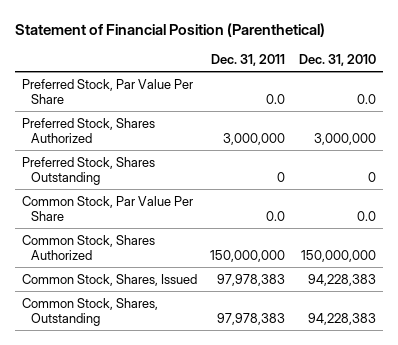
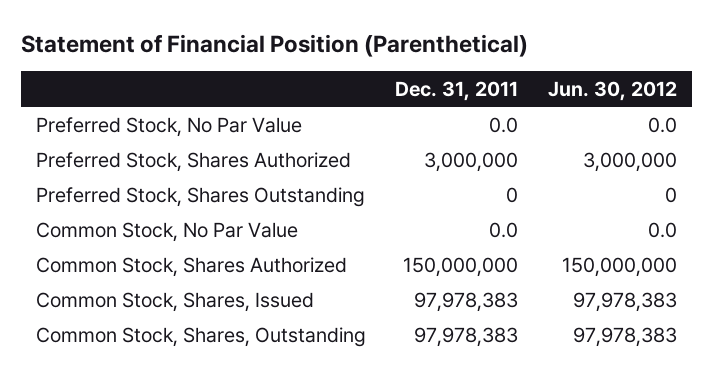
[299,54,377,67] Dec. 31, 2010 -> none
none -> [548,80,678,101] Jun. 30, 2012
[21,78,193,105] Preferred Stock, Par Value Per Share -> [35,116,302,137] Preferred Stock, No Par Value
[21,195,193,222] Common Stock, Par Value Per Share -> [35,221,298,242] Common Stock, No Par Value

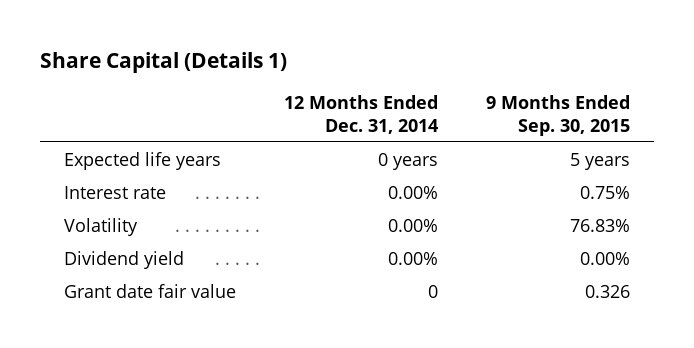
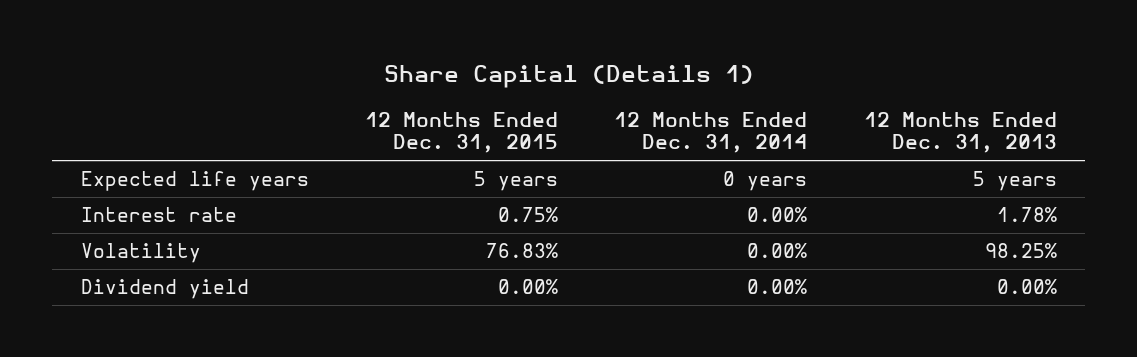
[486,95,631,136] 9 Months Ended Sep. 30, 2015 -> none
none -> [365,111,559,154] 12 Months Ended Dec. 31, 2015
none -> [863,111,1057,154] 12 Months Ended Dec. 31, 2013
[64,283,237,298] Grant date fair value -> none

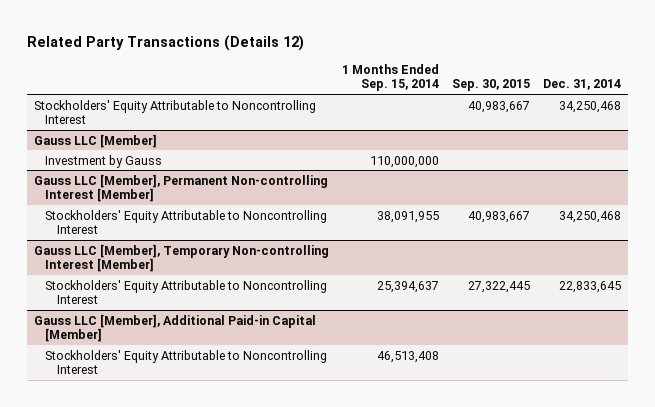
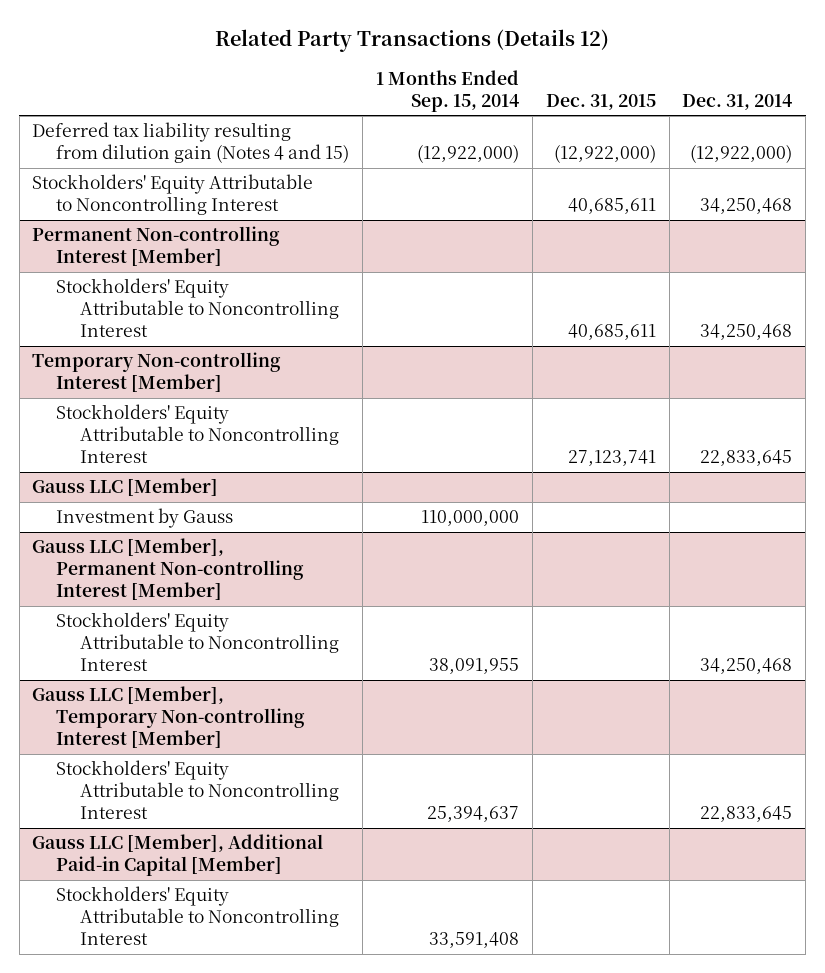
[452,79,531,92] Sep. 30, 2015 -> none
none -> [545,93,656,110] Dec. 31, 2015
none -> [32,122,350,164] Deferred tax liability resulting from dilution gain (Notes 4 and 15)
none -> [32,226,281,267] Permanent Non-controlling Interest [Member]
none -> [56,278,339,338] Stockholders' Equity Attributable to Noncontrolling Interest
none -> [32,352,282,393] Temporary Non-controlling Interest [Member]
none -> [56,404,339,464] Stockholders' Equity Attributable to Noncontrolling Interest
[376,350,439,363] 46,513,408 -> [428,932,519,949] 33,591,408

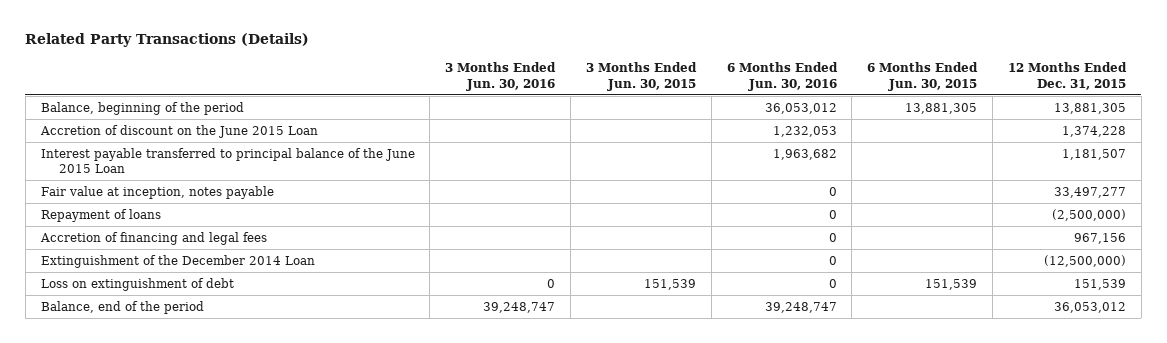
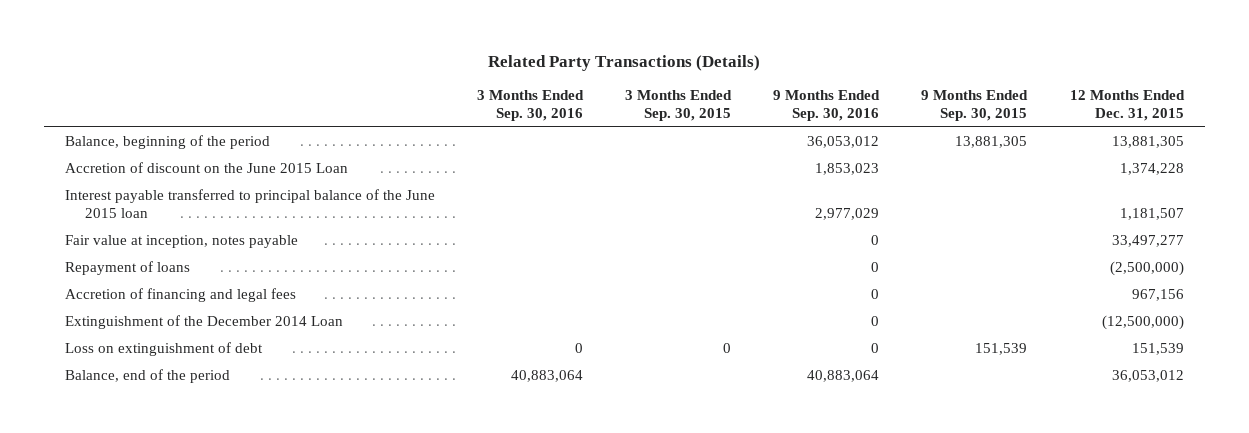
[445,62,557,91] 3 Months Ended Jun. 30, 2016 -> none
[585,62,697,91] 3 Months Ended Jun. 30, 2015 -> none
[726,62,838,91] 6 Months Ended Jun. 30, 2016 -> none
[867,62,979,91] 6 Months Ended Jun. 30, 2015 -> none
none -> [477,89,585,122] 3 Months Ended Sep. 30, 2016
none -> [625,89,733,122] 3 Months Ended Sep. 30, 2015
none -> [773,89,881,122] 9 Months Ended Sep. 30, 2016
none -> [921,89,1029,122] 9 Months Ended Sep. 30, 2015
[40,147,415,174] Interest payable transferred to principal balance of the June 2015 Loan -> [64,189,435,219] Interest payable transferred to principal balance of the June 2015 loan

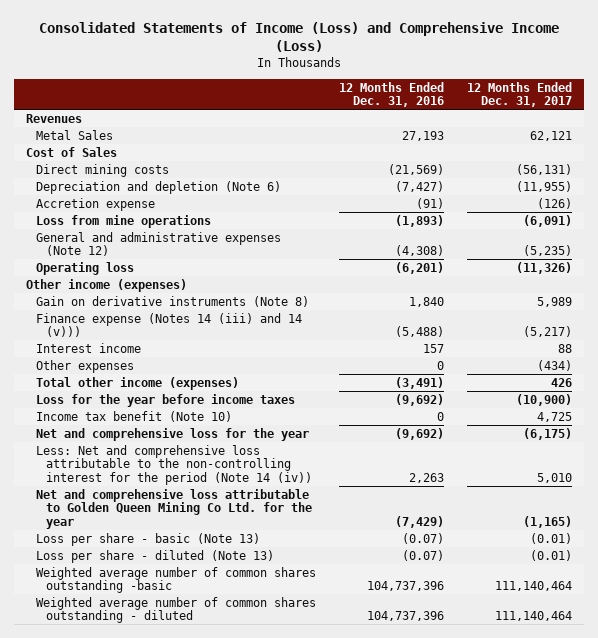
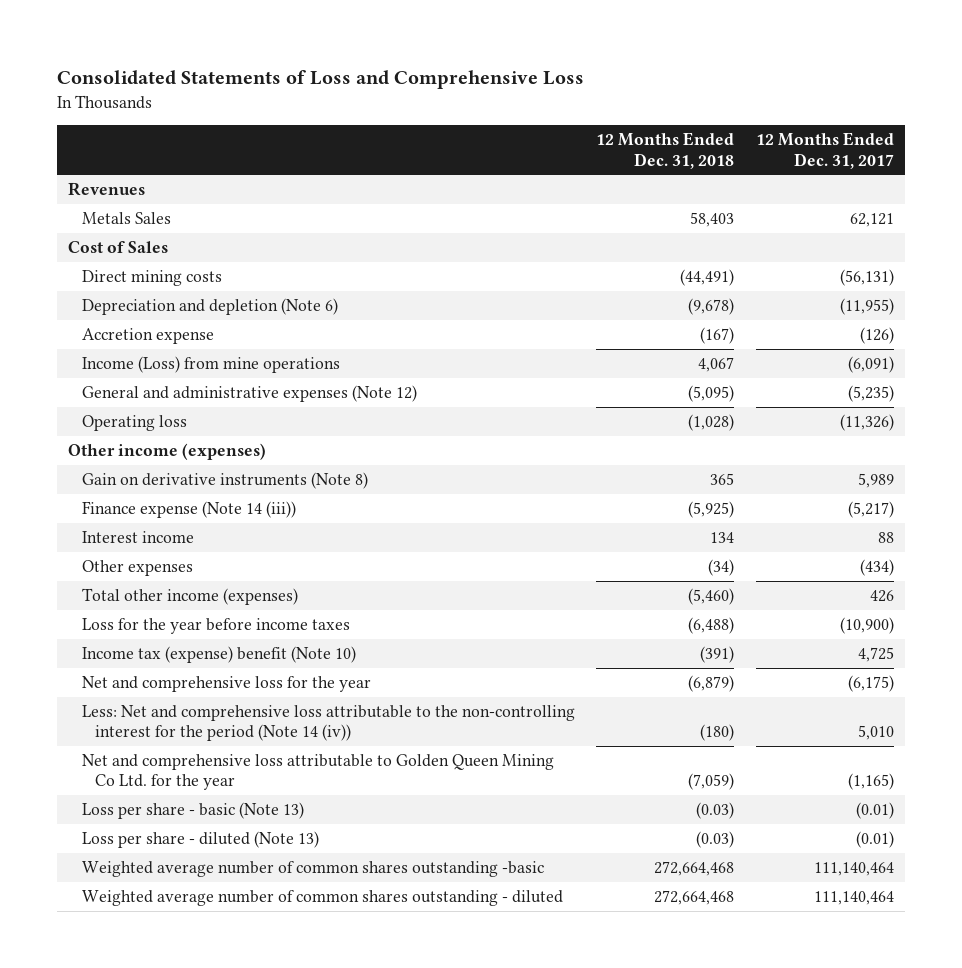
[39,21,560,53] Consolidated Statements of Income (Loss) and Comprehensive Income (Loss) -> [57,70,585,90] Consolidated Statements of Loss and Comprehensive Loss
[339,81,445,108] 12 Months Ended Dec. 31, 2016 -> none
none -> [596,132,735,169] 12 Months Ended Dec. 31, 2018
[36,129,114,140] Metal Sales -> [81,211,171,224] Metals Sales
[36,214,212,228] Loss from mine operations -> [81,355,340,373] Income (Loss) from mine operations
[36,312,303,338] Finance expense (Notes 14 (iii) and 14 (v))) -> [81,500,296,518] Finance expense (Note 14 (iii))
[36,410,233,422] Income tax benefit (Note 10) -> [81,645,356,663] Income tax (expense) benefit (Note 10)

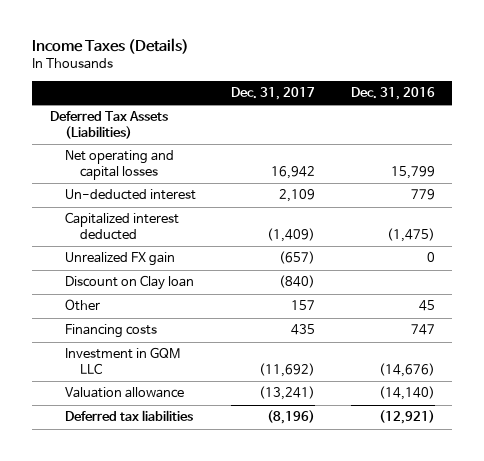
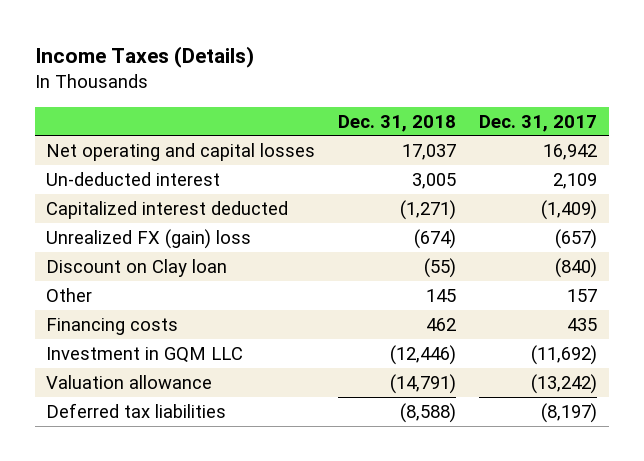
[350,87,435,101] Dec. 31, 2016 -> none
none -> [338,114,457,132] Dec. 31, 2018
[49,111,168,140] Deferred Tax Assets (Liabilities) -> none
[64,252,175,267] Unrealized FX gain -> [46,228,252,249] Unrealized FX (gain) loss
[259,386,316,401] (13,241) -> [531,373,598,394] (13,242)
[267,410,316,425] (8,196) -> [541,402,598,423] (8,197)

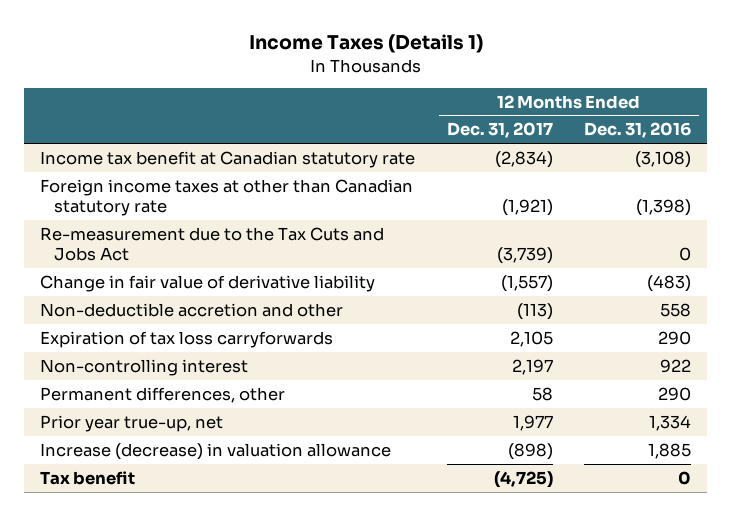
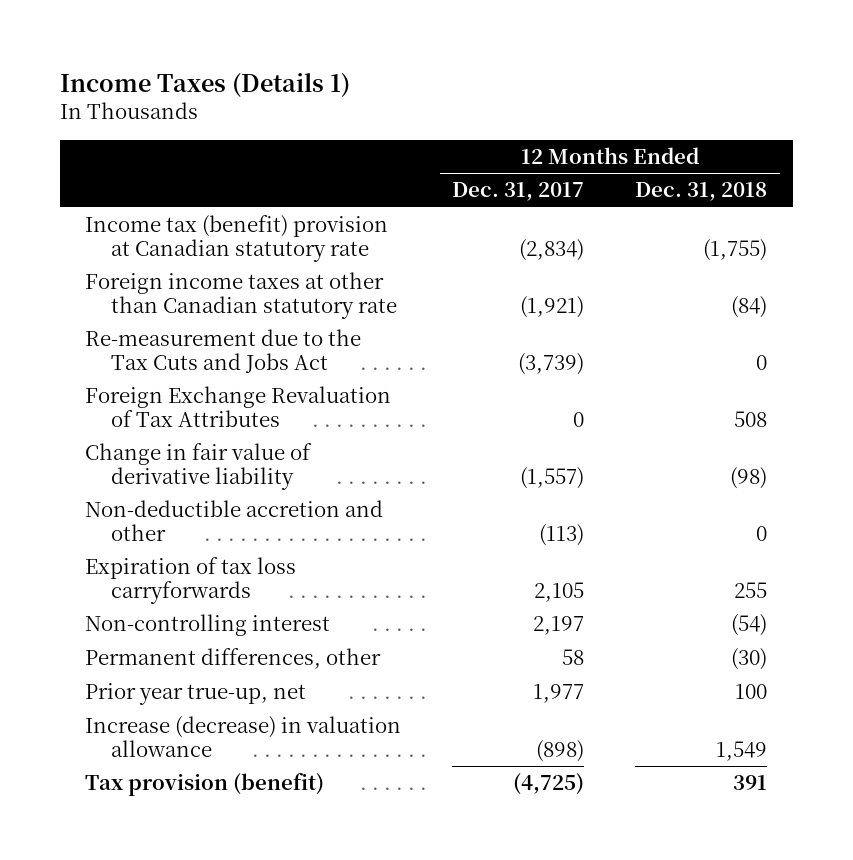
[584,122,692,139] Dec. 31, 2016 -> none
none -> [635,182,768,202] Dec. 31, 2018
[39,150,415,168] Income tax benefit at Canadian statutory rate -> [85,215,389,263] Income tax (benefit) provision at Canadian statutory rate
none -> [85,386,392,428] Foreign Exchange Revaluation of Tax Attributes
[39,470,135,485] Tax benefit -> [85,773,325,797] Tax provision (benefit)

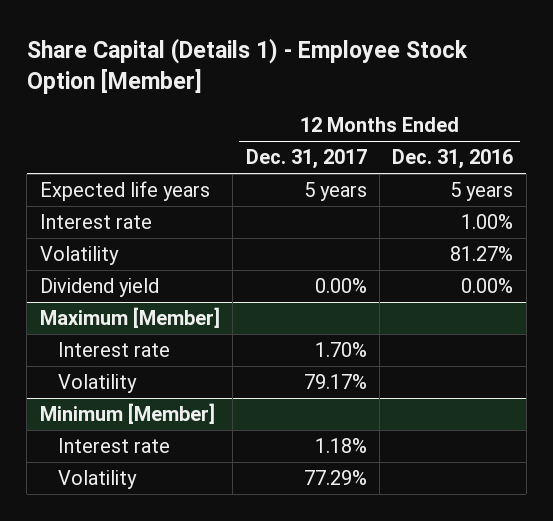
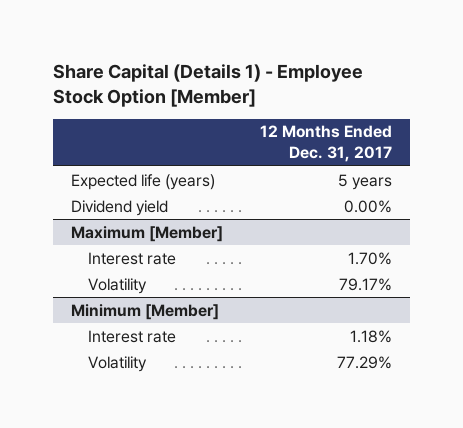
[392,149,514,170] Dec. 31, 2016 -> none
[39,214,152,230] Interest rate -> none
[39,246,119,266] Volatility -> none
[39,181,210,202] Expected life years -> [71,173,216,190] Expected life (years)

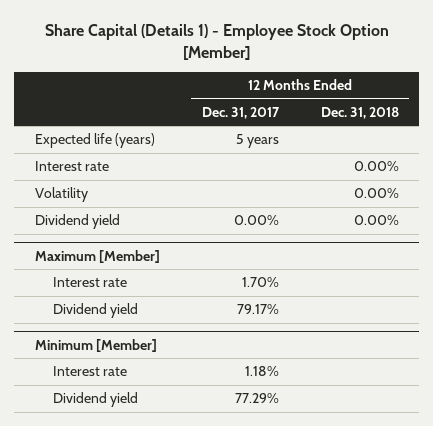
none -> [320,106,399,119] Dec. 31, 2018
none -> [34,161,109,172] Interest rate
none -> [34,187,88,203] Volatility
[87,277,147,294] Volatility -> [52,303,138,319] Dividend yield
[87,355,147,372] Volatility -> [52,392,138,408] Dividend yield

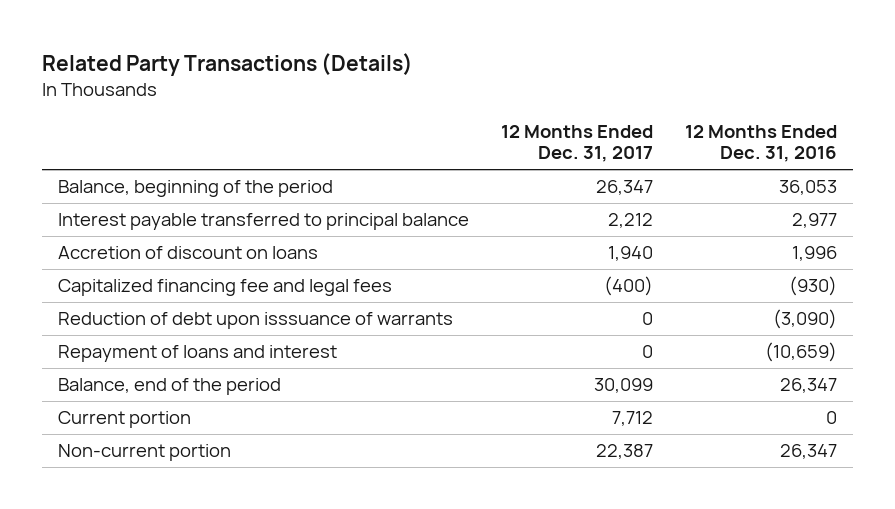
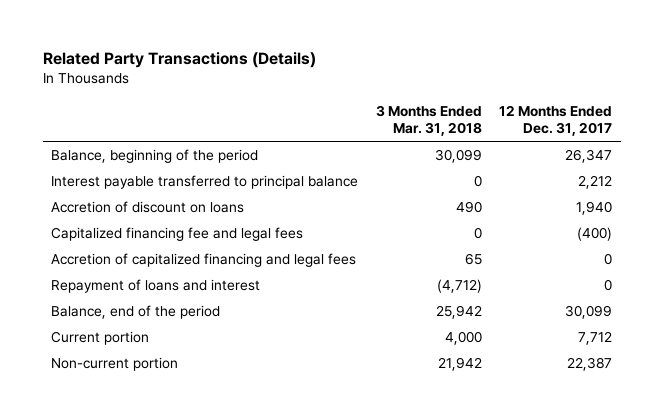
[684,124,837,163] 12 Months Ended Dec. 31, 2016 -> none
none -> [375,104,482,136] 3 Months Ended Mar. 31, 2018
[58,312,454,330] Reduction of debt upon isssuance of warrants -> none
none -> [51,253,357,268] Accretion of capitalized financing and legal fees

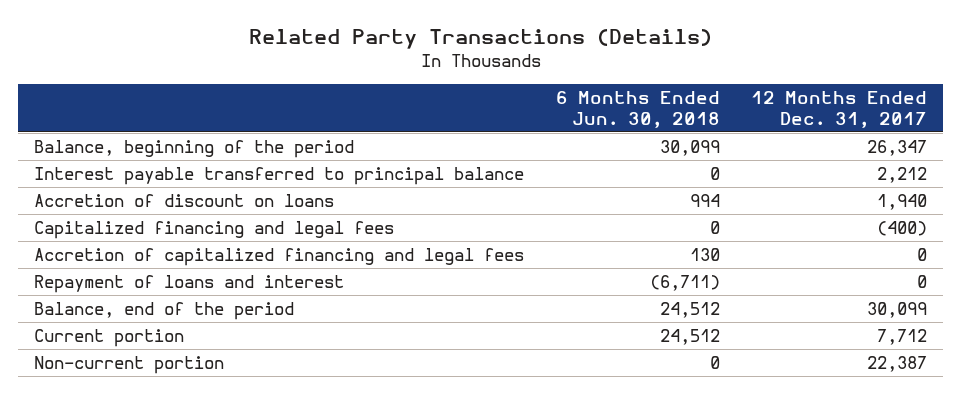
[375,104,482,136] 3 Months Ended Mar. 31, 2018 -> none
none -> [555,90,720,128] 6 Months Ended Jun. 30, 2018
[51,227,304,242] Capitalized financing fee and legal fees -> [34,221,395,240] Capitalized financing and legal fees

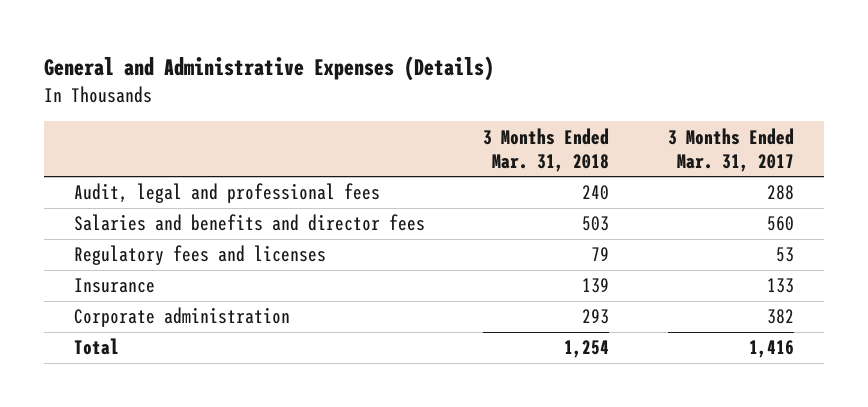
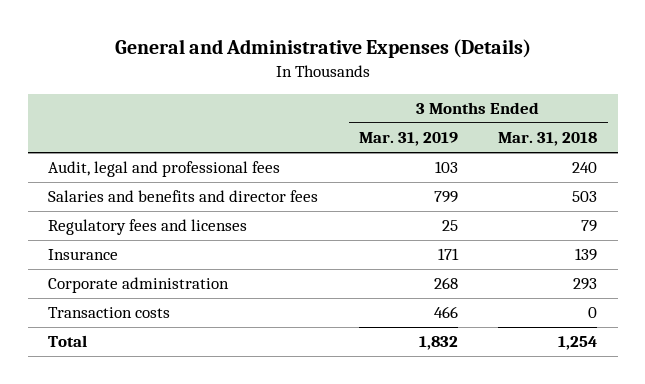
[668,127,795,172] 3 Months Ended Mar. 31, 2017 -> none
none -> [358,132,458,147] Mar. 31, 2019
none -> [48,307,171,319] Transaction costs

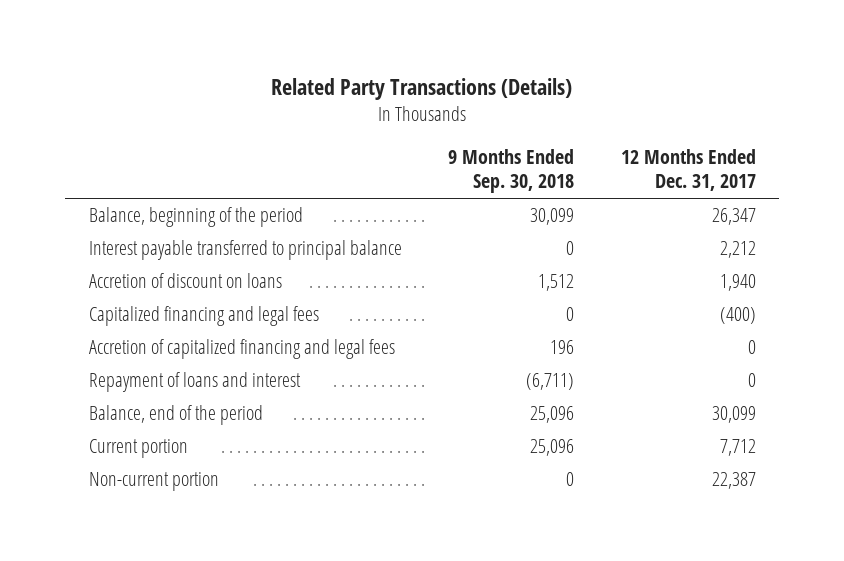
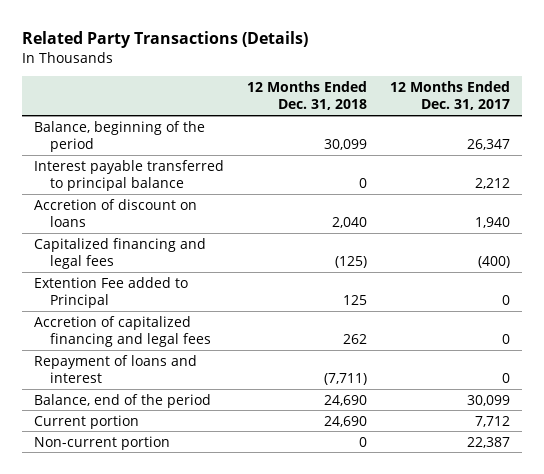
[448,148,575,194] 9 Months Ended Sep. 30, 2018 -> none
none -> [247,80,368,111] 12 Months Ended Dec. 31, 2018
none -> [33,276,188,308] Extention Fee added to Principal

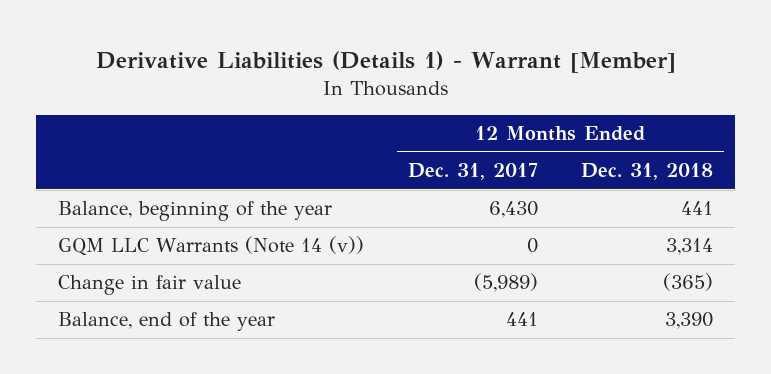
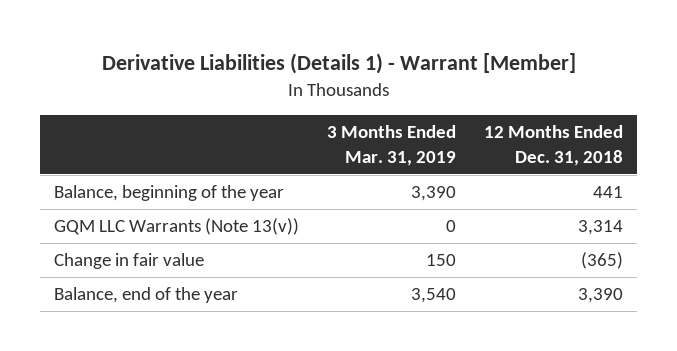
[407,163,538,181] Dec. 31, 2017 -> none
none -> [327,125,457,166] 3 Months Ended Mar. 31, 2019
[58,236,365,257] GQM LLC Warrants (Note 14 (v)) -> [54,218,300,236] GQM LLC Warrants (Note 13(v))

